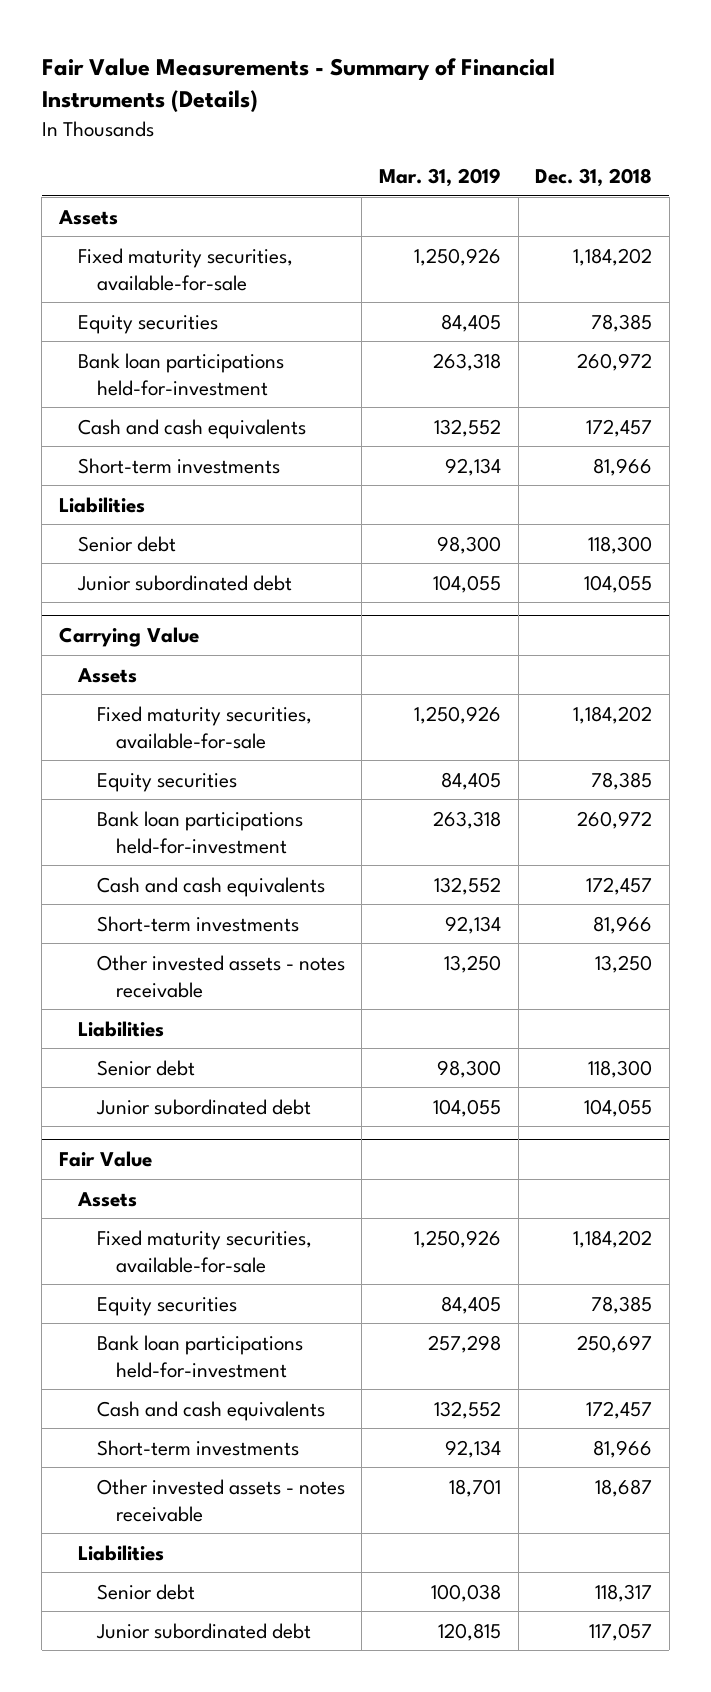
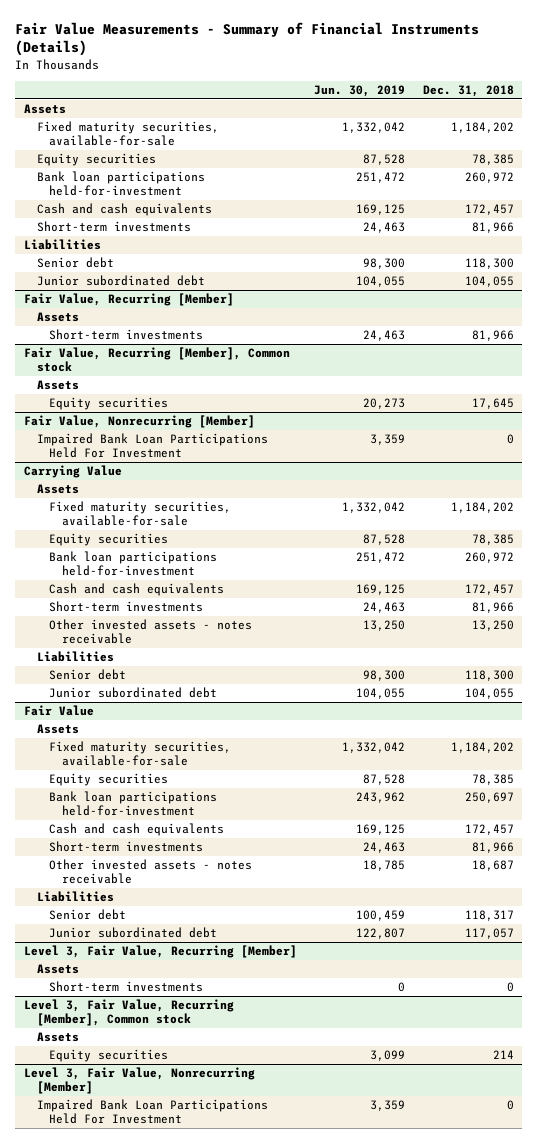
[379,168,502,188] Mar. 31, 2019 -> none
none -> [314,84,406,97] Jun. 30, 2019
none -> [23,293,234,307] Fair Value, Recurring [Member]
none -> [36,312,79,323] Assets
none -> [49,329,204,341] Short-term investments
none -> [23,347,290,373] Fair Value, Recurring [Member], Common stock
none -> [36,380,79,391] Assets
none -> [49,397,169,411] Equity securities
none -> [23,415,255,429] Fair Value, Nonrecurring [Member]
none -> [36,433,268,459] Impaired Bank Loan Participations Held For Investment
none -> [23,945,297,959] Level 3, Fair Value, Recurring [Member]
none -> [36,964,79,975] Assets
none -> [49,981,204,993] Short-term investments
none -> [23,999,234,1027] Level 3, Fair Value, Recurring [Member], Common stock
none -> [36,1032,79,1043] Assets
none -> [49,1049,169,1063] Equity securities
none -> [23,1067,255,1095] Level 3, Fair Value, Nonrecurring [Member]
none -> [36,1099,268,1125] Impaired Bank Loan Participations Held For Investment

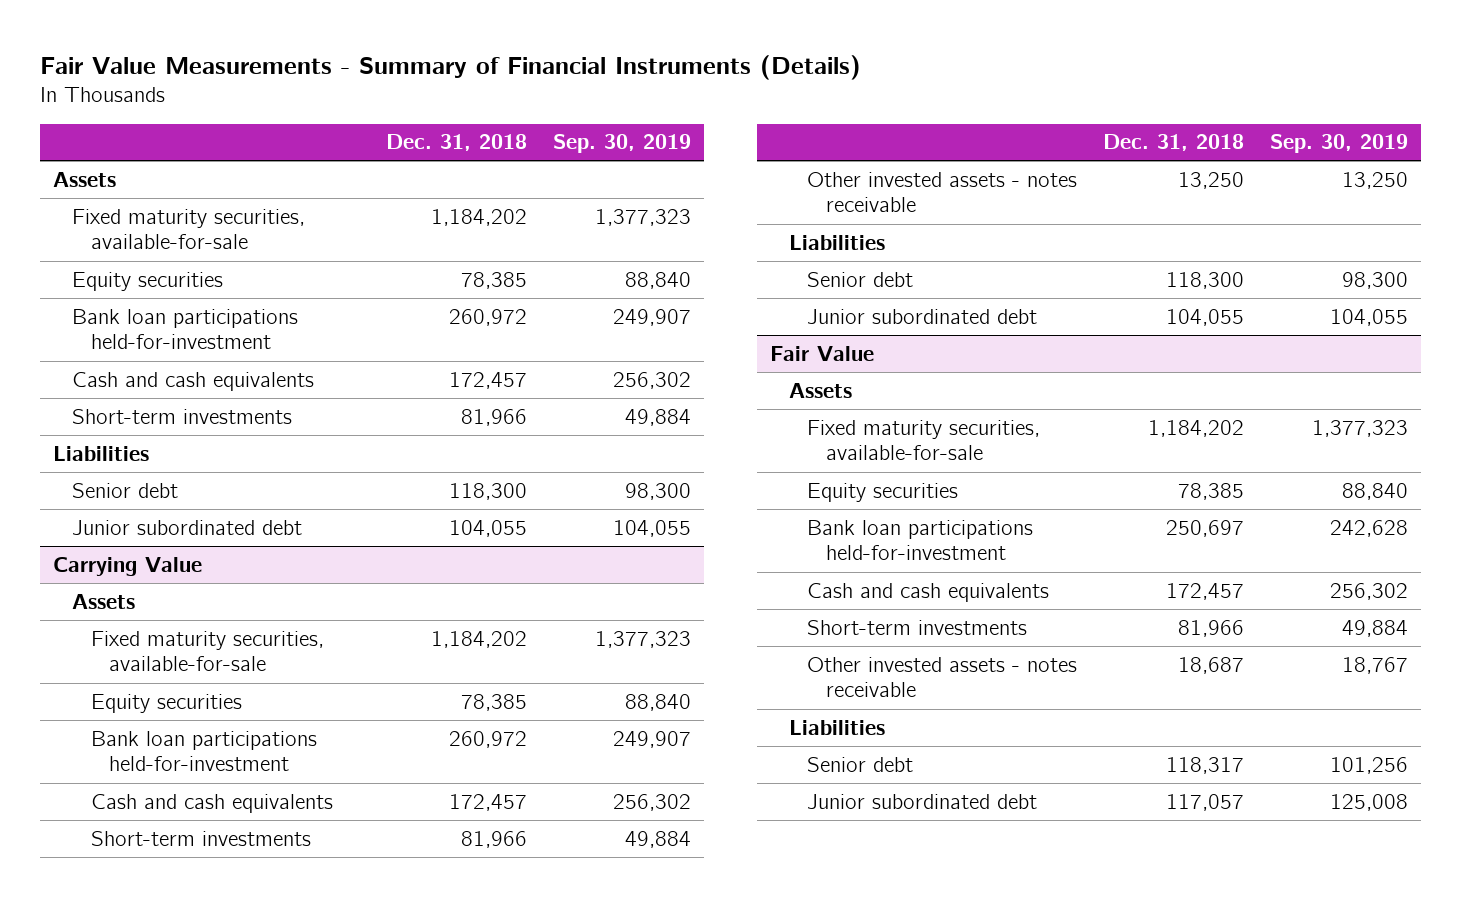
[314,84,406,97] Jun. 30, 2019 -> none
none -> [552,134,691,154] Sep. 30, 2019
[23,293,234,307] Fair Value, Recurring [Member] -> none
[36,312,79,323] Assets -> none
[49,329,204,341] Short-term investments -> none
[23,347,290,373] Fair Value, Recurring [Member], Common stock -> none
[36,380,79,391] Assets -> none
[49,397,169,411] Equity securities -> none
[23,415,255,429] Fair Value, Nonrecurring [Member] -> none
[36,433,268,459] Impaired Bank Loan Participations Held For Investment -> none
[23,945,297,959] Level 3, Fair Value, Recurring [Member] -> none
[36,964,79,975] Assets -> none
[49,981,204,993] Short-term investments -> none
[23,999,234,1027] Level 3, Fair Value, Recurring [Member], Common stock -> none
[36,1032,79,1043] Assets -> none
[49,1049,169,1063] Equity securities -> none
[23,1067,255,1095] Level 3, Fair Value, Nonrecurring [Member] -> none
[36,1099,268,1125] Impaired Bank Loan Participations Held For Investment -> none

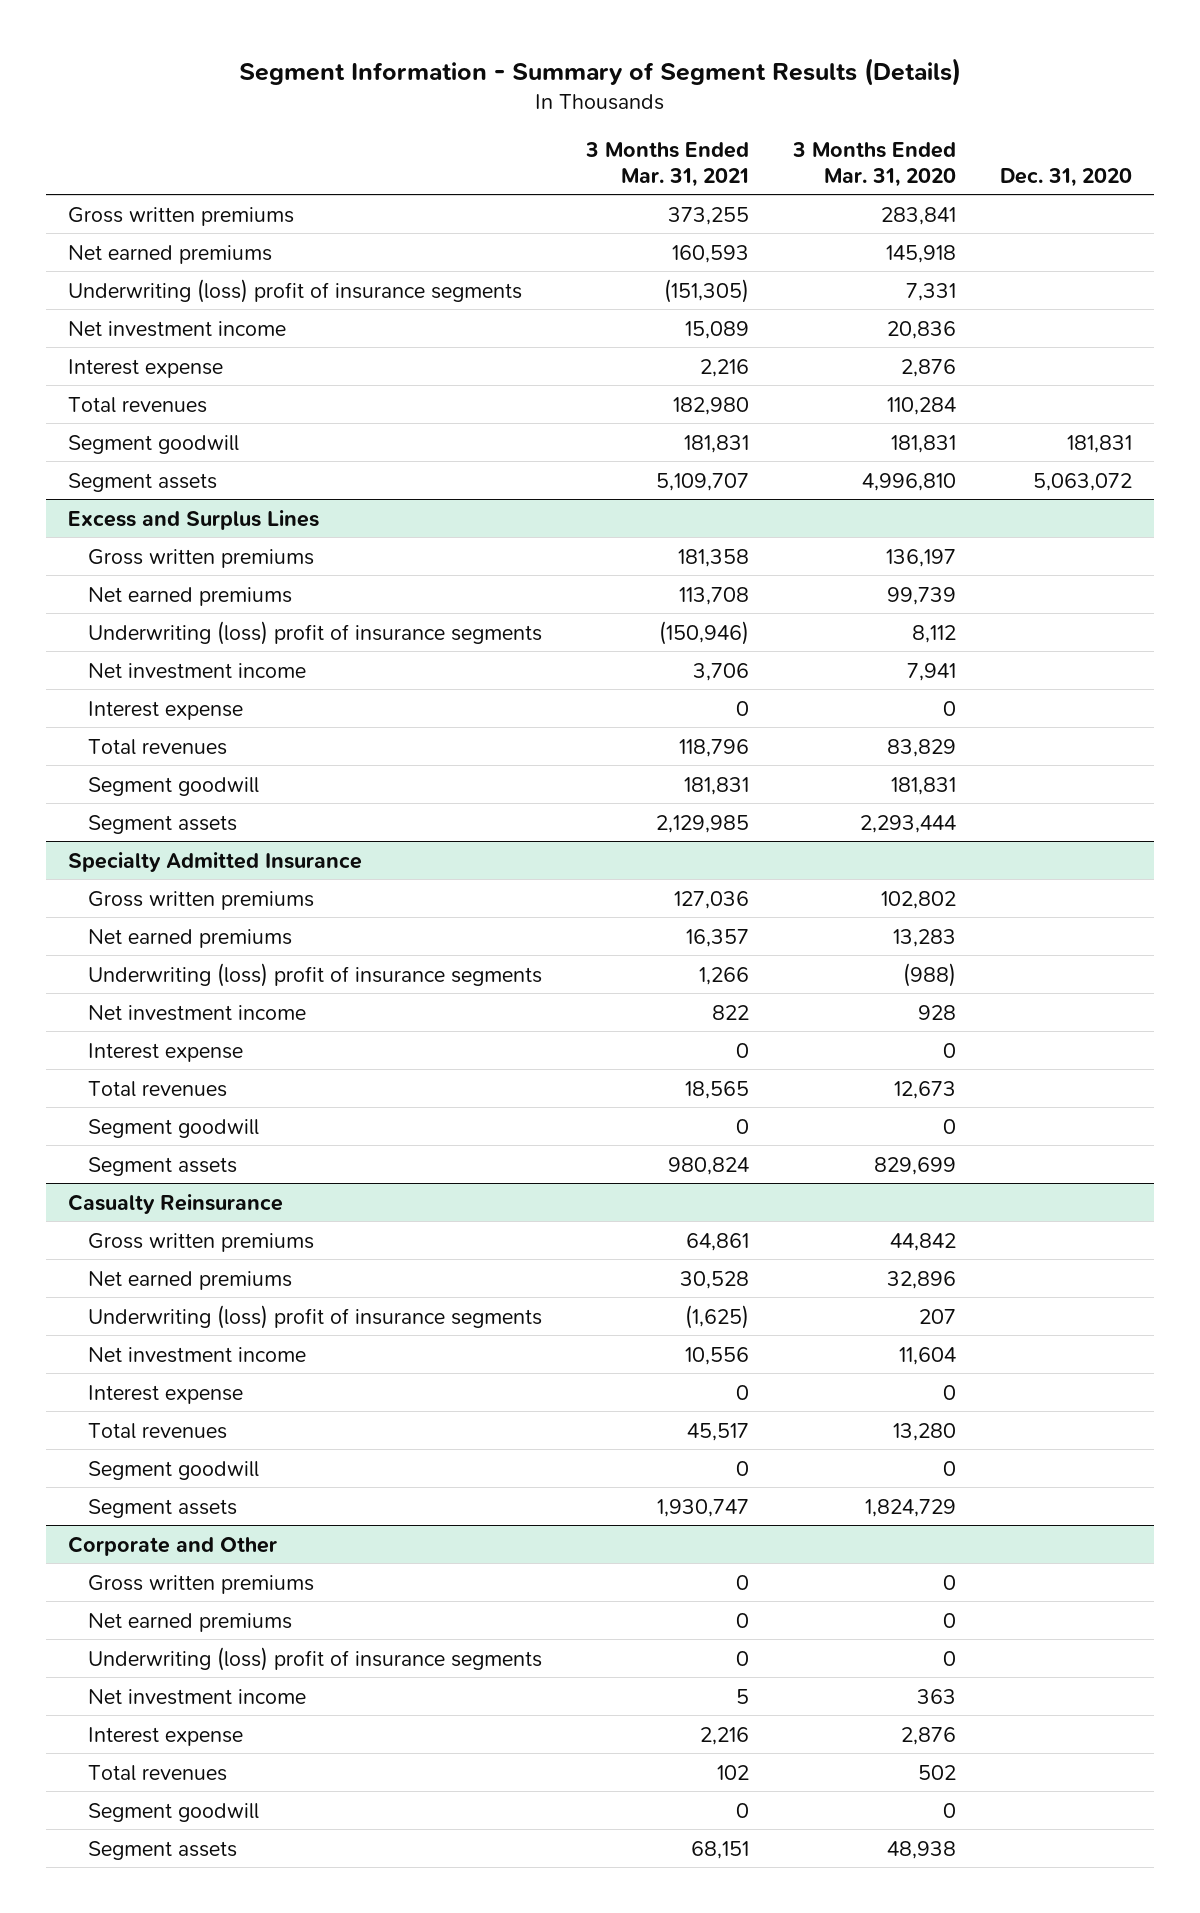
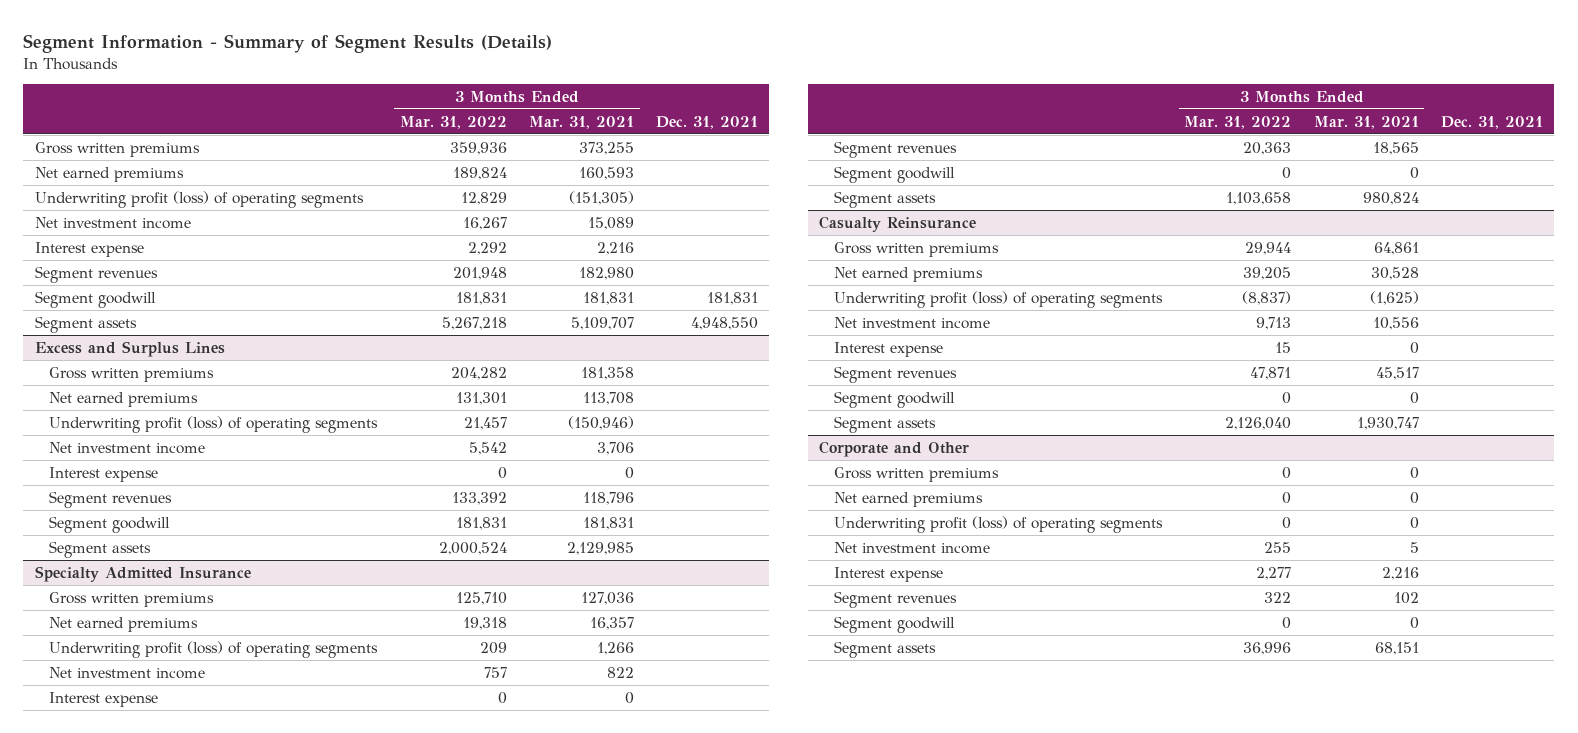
[792,142,957,187] 3 Months Ended Mar. 31, 2020 -> none
[1000,167,1133,187] Dec. 31, 2020 -> none
none -> [399,115,507,129] Mar. 31, 2022
none -> [656,115,759,129] Dec. 31, 2021
[68,278,523,303] Underwriting (loss) profit of insurance segments -> [34,190,364,208] Underwriting profit (loss) of operating segments
[68,396,208,413] Total revenues -> [34,265,158,283] Segment revenues
[87,620,542,645] Underwriting (loss) profit of insurance segments -> [49,415,379,433] Underwriting profit (loss) of operating segments
[87,738,227,755] Total revenues -> [49,490,173,508] Segment revenues
[87,962,542,987] Underwriting (loss) profit of insurance segments -> [49,640,379,658] Underwriting profit (loss) of operating segments
[87,1080,227,1097] Total revenues -> [834,140,958,158] Segment revenues
[87,1304,542,1329] Underwriting (loss) profit of insurance segments -> [834,290,1164,308] Underwriting profit (loss) of operating segments
[87,1422,227,1439] Total revenues -> [834,365,958,383] Segment revenues
[87,1646,542,1671] Underwriting (loss) profit of insurance segments -> [834,515,1164,533] Underwriting profit (loss) of operating segments
[87,1764,227,1781] Total revenues -> [834,590,958,608] Segment revenues

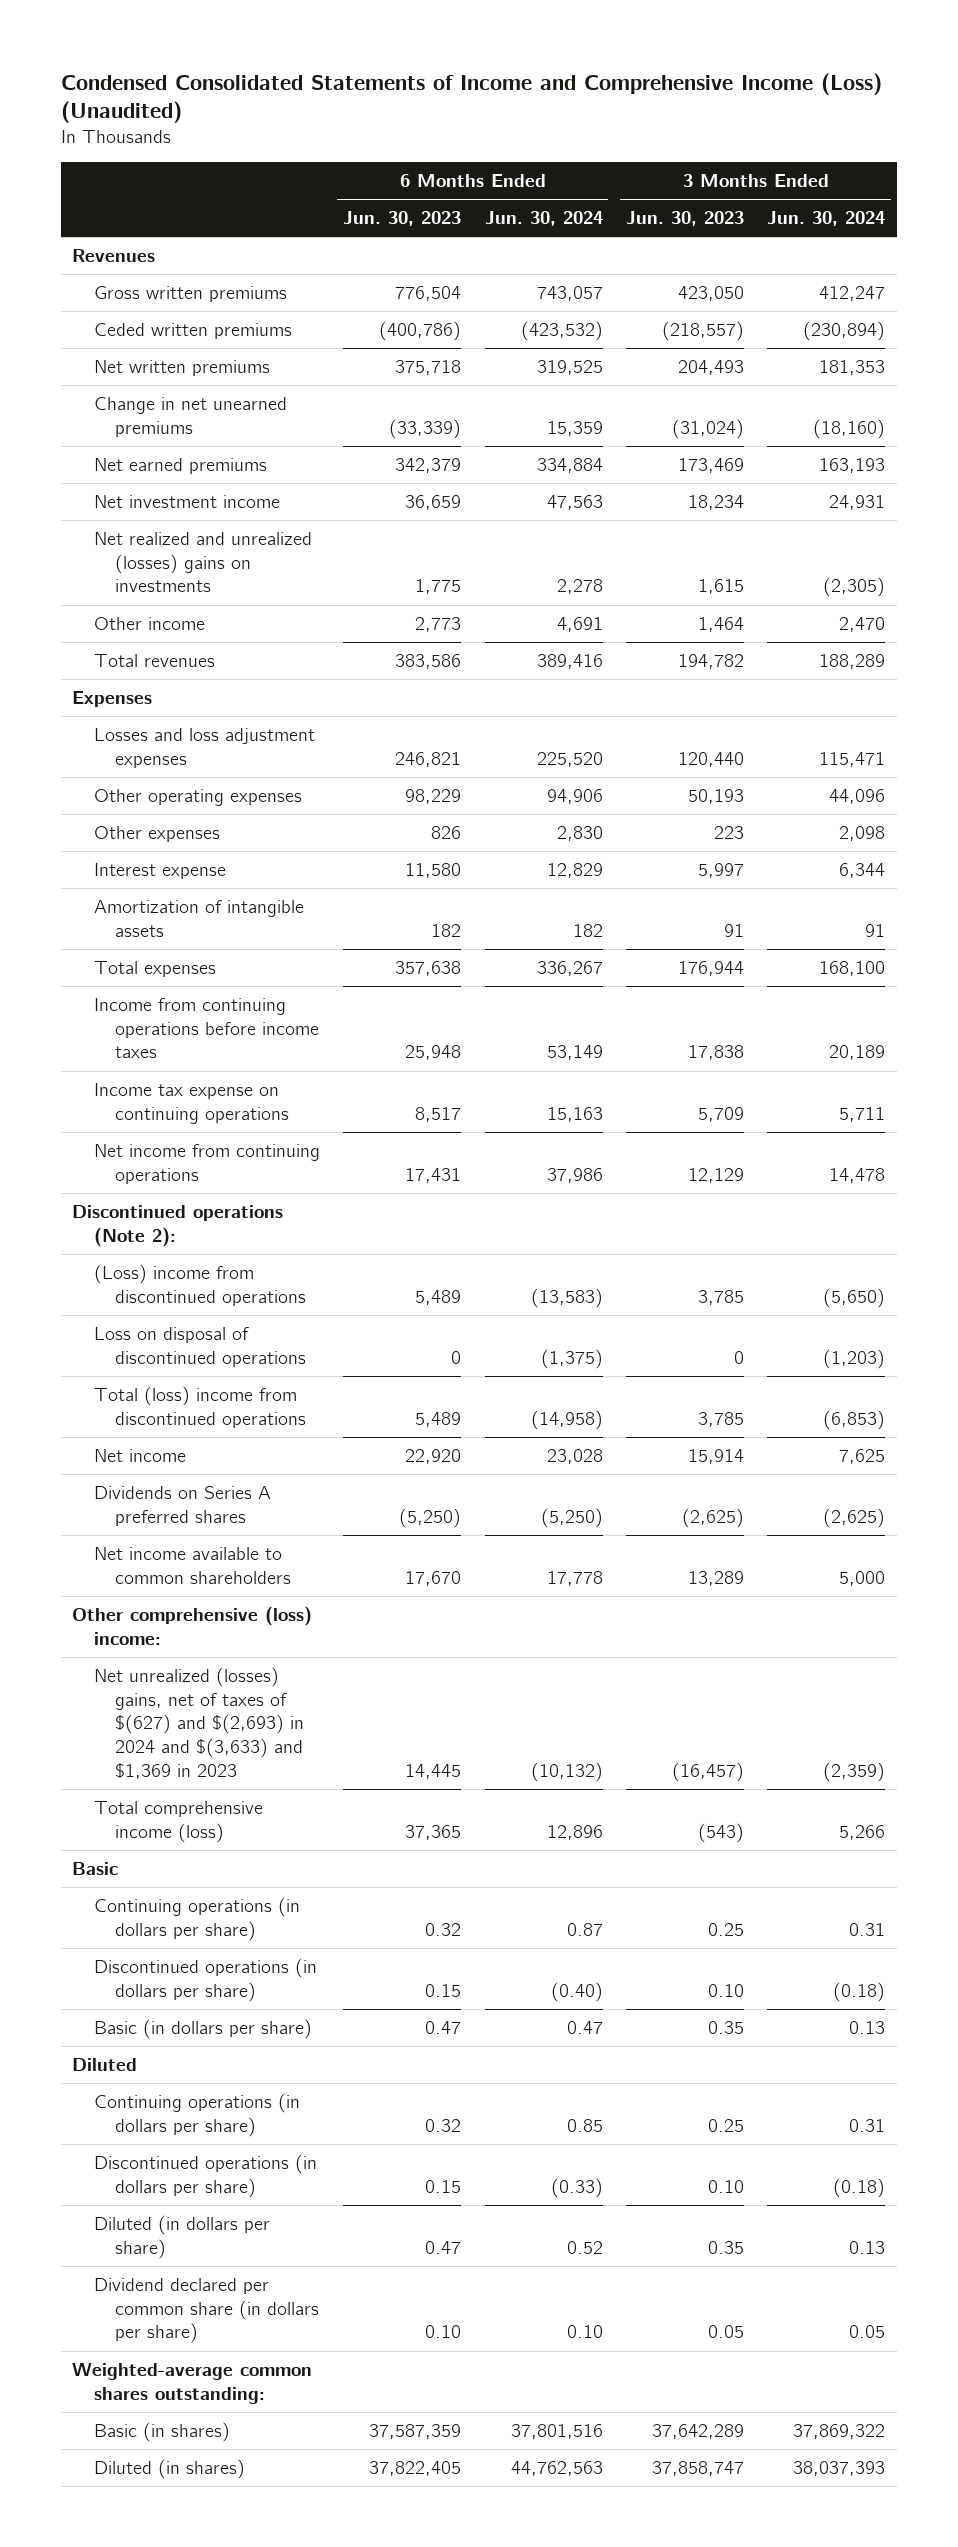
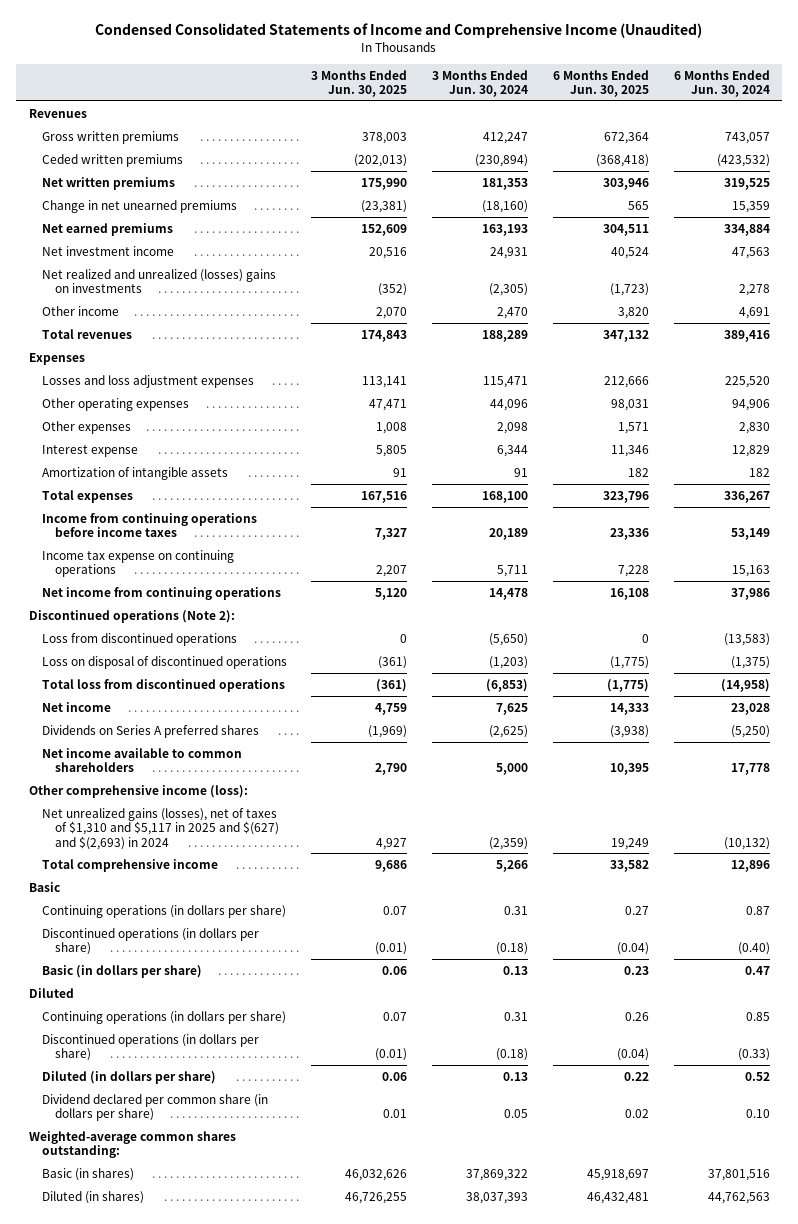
[60,72,882,124] Condensed Consolidated Statements of Income and Comprehensive Income (Loss) (Unaudited) -> [95,23,703,39] Condensed Consolidated Statements of Income and Comprehensive Income (Unaudited)
[343,210,462,226] Jun. 30, 2023 -> none
[625,210,744,226] Jun. 30, 2023 -> none
none -> [311,69,408,98] 3 Months Ended Jun. 30, 2025
none -> [552,69,649,98] 6 Months Ended Jun. 30, 2025
[93,1263,307,1306] (Loss) income from discontinued operations -> [41,632,237,646] Loss from discontinued operations
[93,1385,307,1428] Total (loss) income from discontinued operations -> [41,678,285,692] Total loss from discontinued operations
[72,1605,313,1645] Other comprehensive (loss) income: -> [28,784,248,798] Other comprehensive income (loss):
[93,1666,305,1779] Net unrealized (losses) gains, net of taxes of $(627) and $(2,693) in 2024 and $(3,633) and $1,369 in 2023 -> [41,807,279,850] Net unrealized gains (losses), net of taxes of $1,310 and $5,117 in 2025 and $(627) and $(2,693) in 2024
[93,1800,263,1843] Total comprehensive income (loss) -> [41,858,218,872] Total comprehensive income

